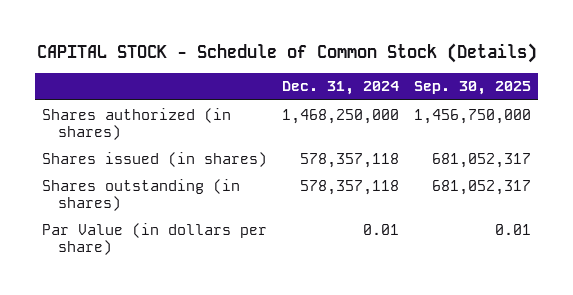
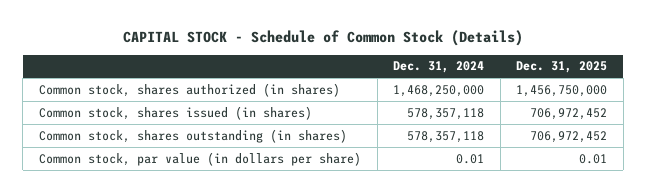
[414,81,532,96] Sep. 30, 2025 -> none
none -> [516,61,608,74] Dec. 31, 2025
[42,107,232,141] Shares authorized (in shares) -> [38,82,340,97] Common stock, shares authorized (in shares)
[42,151,268,167] Shares issued (in shares) -> [38,105,312,120] Common stock, shares issued (in shares)
[42,178,241,212] Shares outstanding (in shares) -> [38,128,347,143] Common stock, shares outstanding (in shares)
[42,222,268,256] Par Value (in dollars per share) -> [38,151,361,166] Common stock, par value (in dollars per share)

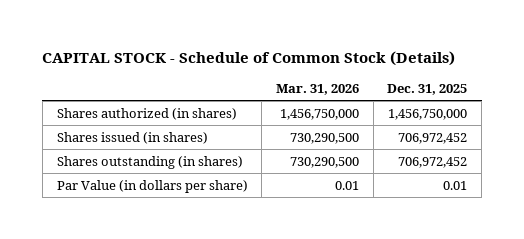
[393,61,485,74] Dec. 31, 2024 -> none
none -> [276,83,360,95] Mar. 31, 2026
[38,82,340,97] Common stock, shares authorized (in shares) -> [56,107,237,120] Shares authorized (in shares)
[38,105,312,120] Common stock, shares issued (in shares) -> [56,131,208,144] Shares issued (in shares)
[38,128,347,143] Common stock, shares outstanding (in shares) -> [56,155,243,169] Shares outstanding (in shares)
[38,151,361,166] Common stock, par value (in dollars per share) -> [56,179,248,193] Par Value (in dollars per share)

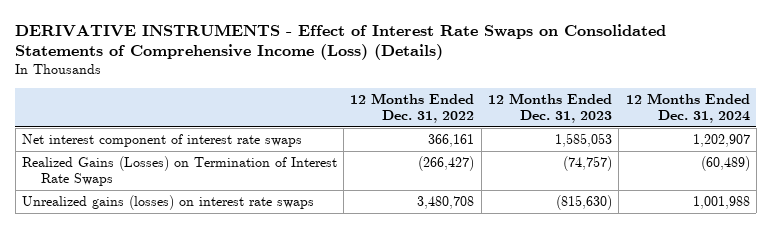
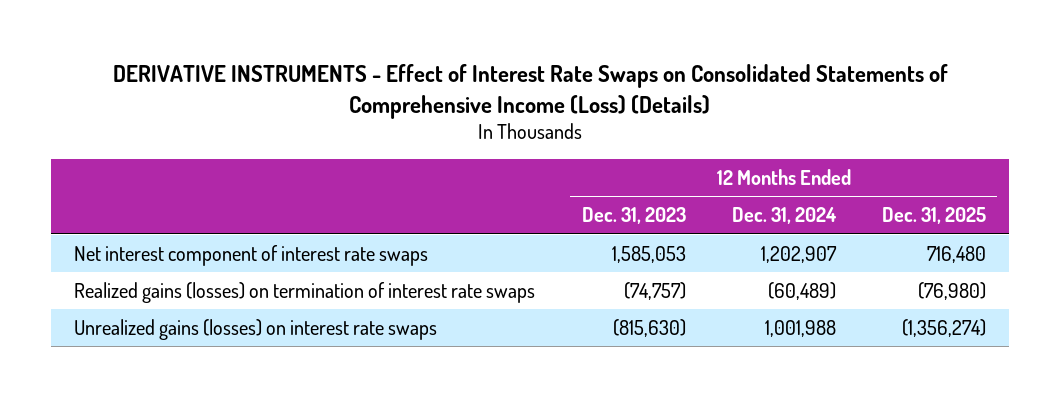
[350,92,475,123] 12 Months Ended Dec. 31, 2022 -> none
none -> [881,207,986,225] Dec. 31, 2025
[21,156,337,186] Realized Gains (Losses) on Termination of Interest Rate Swaps -> [74,281,536,303] Realized gains (losses) on termination of interest rate swaps

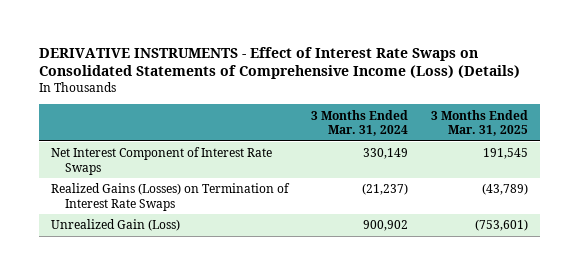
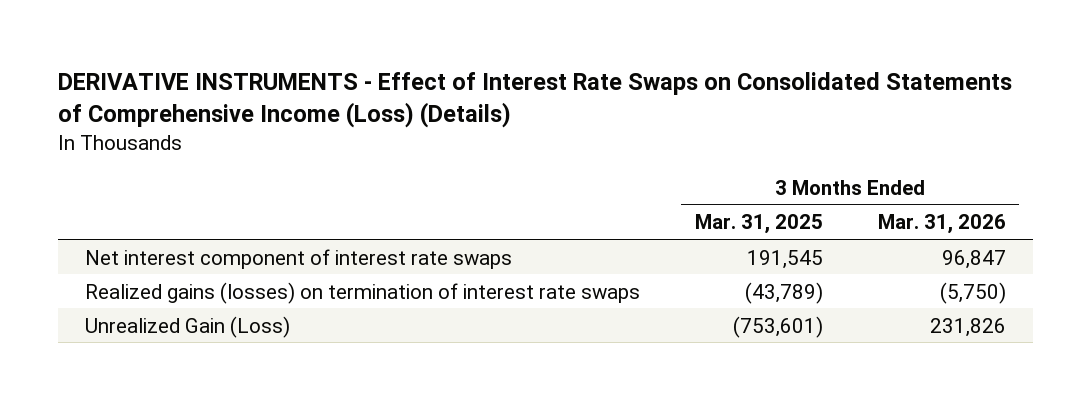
[311,109,409,137] 3 Months Ended Mar. 31, 2024 -> none
none -> [877,214,1006,235] Mar. 31, 2026
[50,147,272,175] Net Interest Component of Interest Rate Swaps -> [85,248,513,269] Net interest component of interest rate swaps
[50,183,290,211] Realized Gains (Losses) on Termination of Interest Rate Swaps -> [85,281,641,304] Realized gains (losses) on termination of interest rate swaps

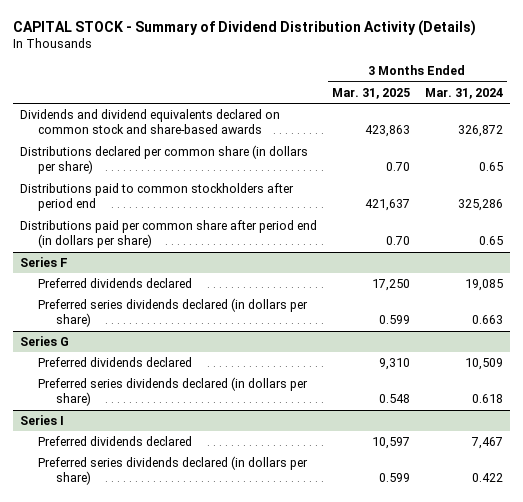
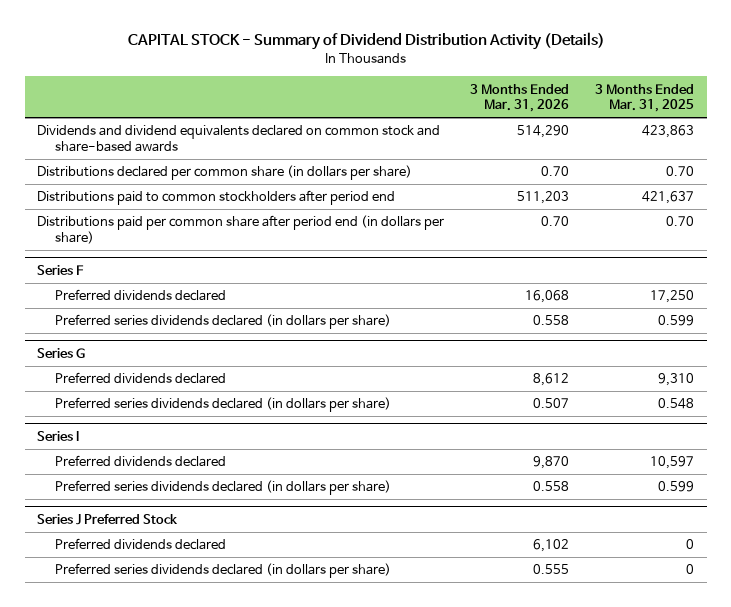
[424,87,503,99] Mar. 31, 2024 -> none
none -> [470,83,570,113] 3 Months Ended Mar. 31, 2026
none -> [37,514,179,526] Series J Preferred Stock
none -> [54,538,226,551] Preferred dividends declared
none -> [54,563,391,579] Preferred series dividends declared (in dollars per share)

